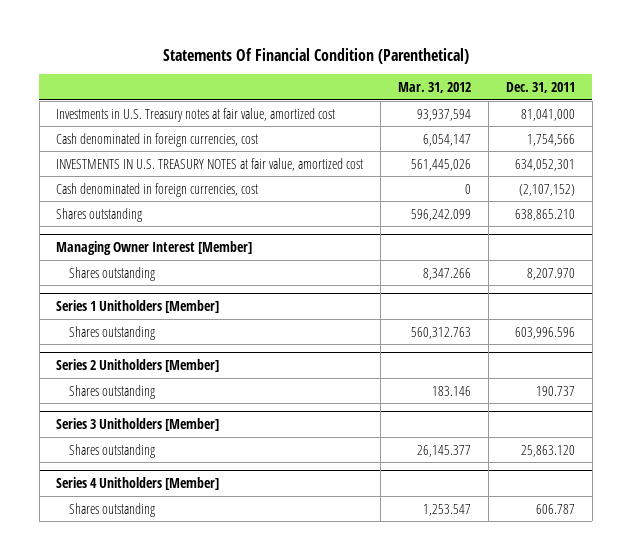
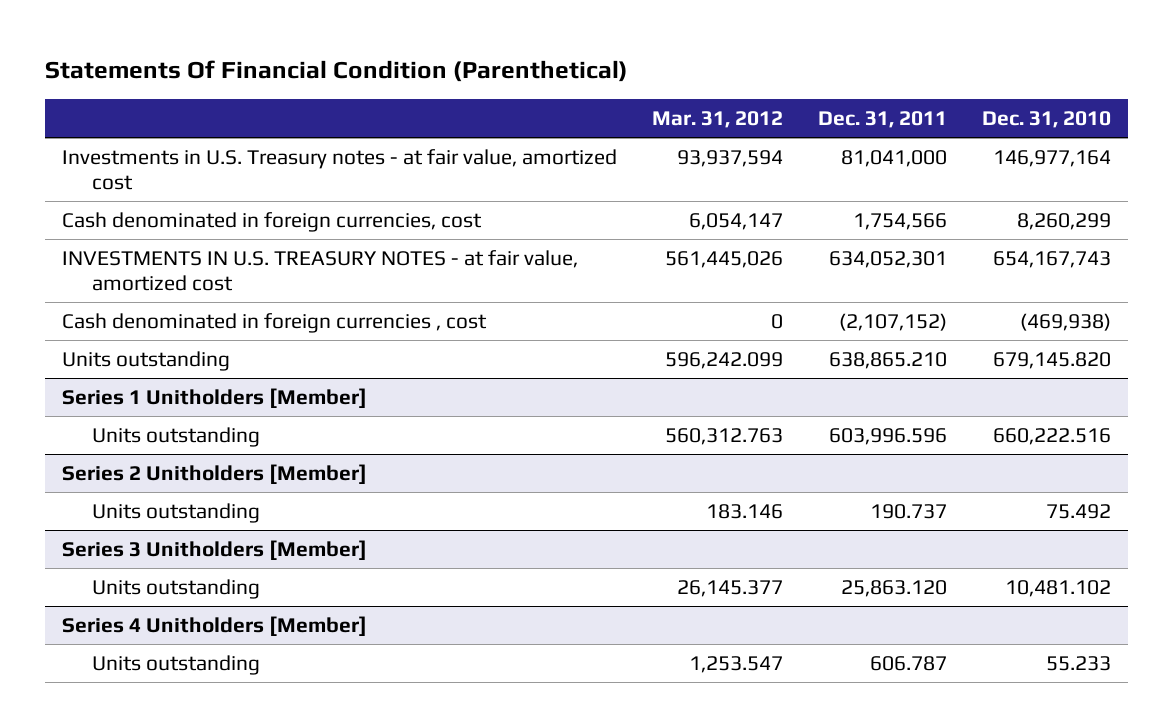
none -> [982,111,1112,129] Dec. 31, 2010
[56,107,336,122] Investments in U.S. Treasury notes at fair value, amortized cost -> [62,148,618,190] Investments in U.S. Treasury notes - at fair value, amortized cost
[56,241,253,256] Managing Owner Interest [Member] -> none
[69,266,156,281] Shares outstanding -> none
[56,157,364,171] INVESTMENTS IN U.S. TREASURY NOTES at fair value, amortized cost -> [62,249,579,291] INVESTMENTS IN U.S. TREASURY NOTES - at fair value, amortized cost
[56,182,259,197] Cash denominated in foreign currencies, cost -> [62,312,488,333] Cash denominated in foreign currencies , cost
[56,207,143,222] Shares outstanding -> [62,350,231,371] Units outstanding
[69,325,156,340] Shares outstanding -> [91,426,260,447] Units outstanding
[69,384,156,399] Shares outstanding -> [91,502,260,523] Units outstanding
[69,443,156,458] Shares outstanding -> [91,578,260,599] Units outstanding
[69,502,156,517] Shares outstanding -> [91,654,260,675] Units outstanding

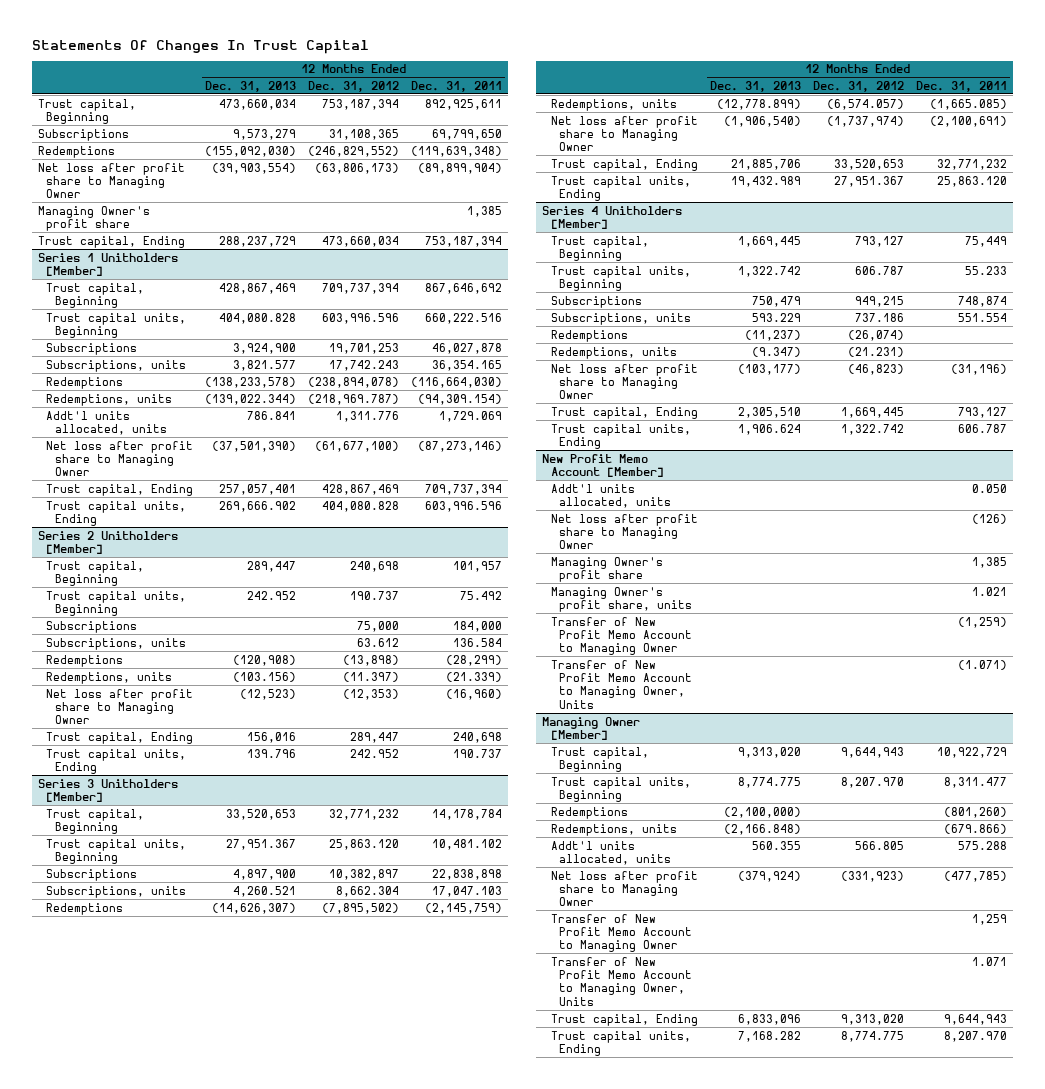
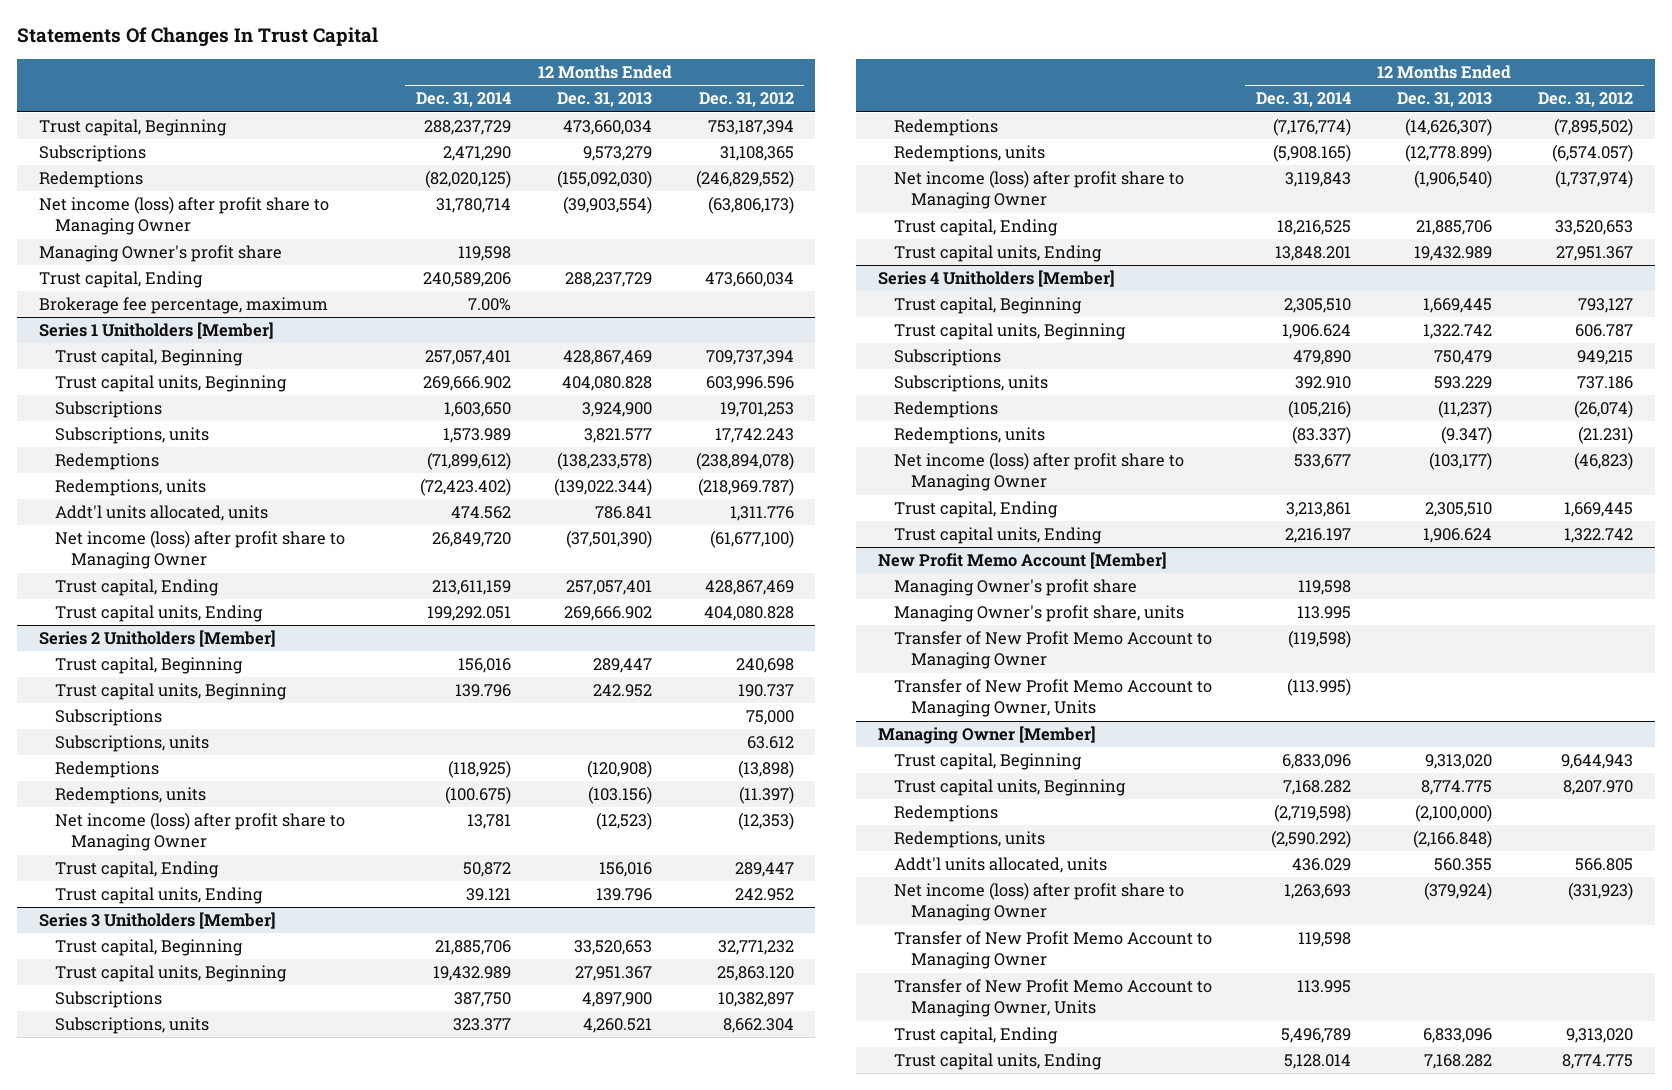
[411,80,503,92] Dec. 31, 2011 -> none
none -> [416,92,512,108] Dec. 31, 2014
[38,162,186,199] Net loss after profit share to Managing Owner -> [38,196,329,236] Net income (loss) after profit share to Managing Owner
none -> [38,297,328,315] Brokerage fee percentage, maximum
[46,440,194,477] Net loss after profit share to Managing Owner -> [54,530,345,570] Net income (loss) after profit share to Managing Owner
[46,688,194,725] Net loss after profit share to Managing Owner -> [54,812,345,852] Net income (loss) after profit share to Managing Owner
[550,115,698,152] Net loss after profit share to Managing Owner -> [894,170,1185,210] Net income (loss) after profit share to Managing Owner
[550,363,698,400] Net loss after profit share to Managing Owner -> [894,452,1185,492] Net income (loss) after profit share to Managing Owner
[550,483,671,508] Addt'l units allocated, units -> none
[550,513,698,550] Net loss after profit share to Managing Owner -> none
[550,870,698,907] Net loss after profit share to Managing Owner -> [894,882,1185,922] Net income (loss) after profit share to Managing Owner

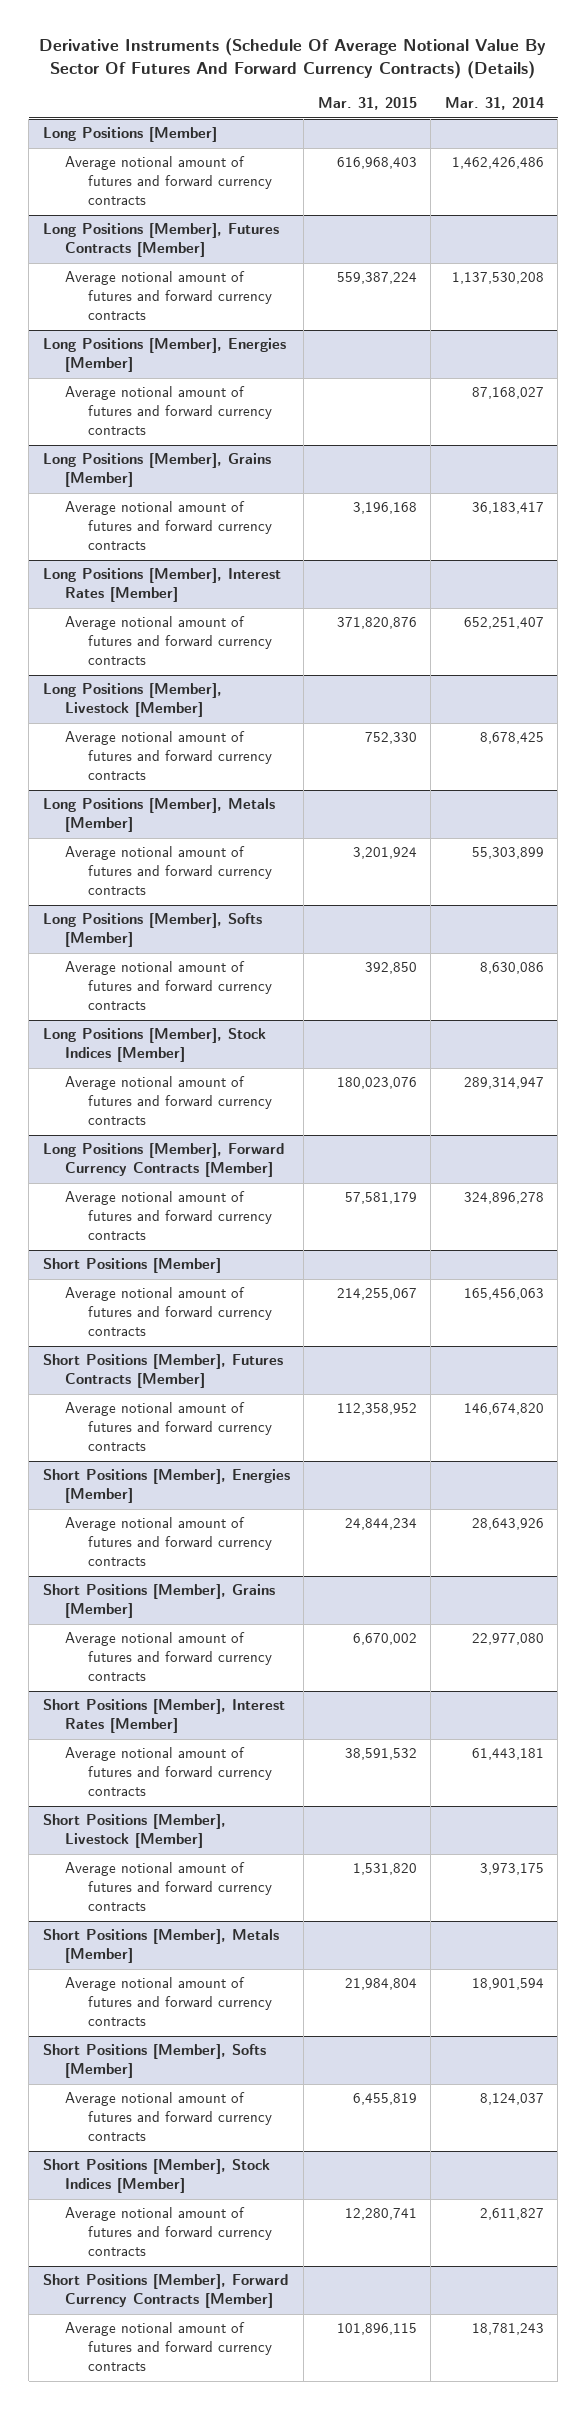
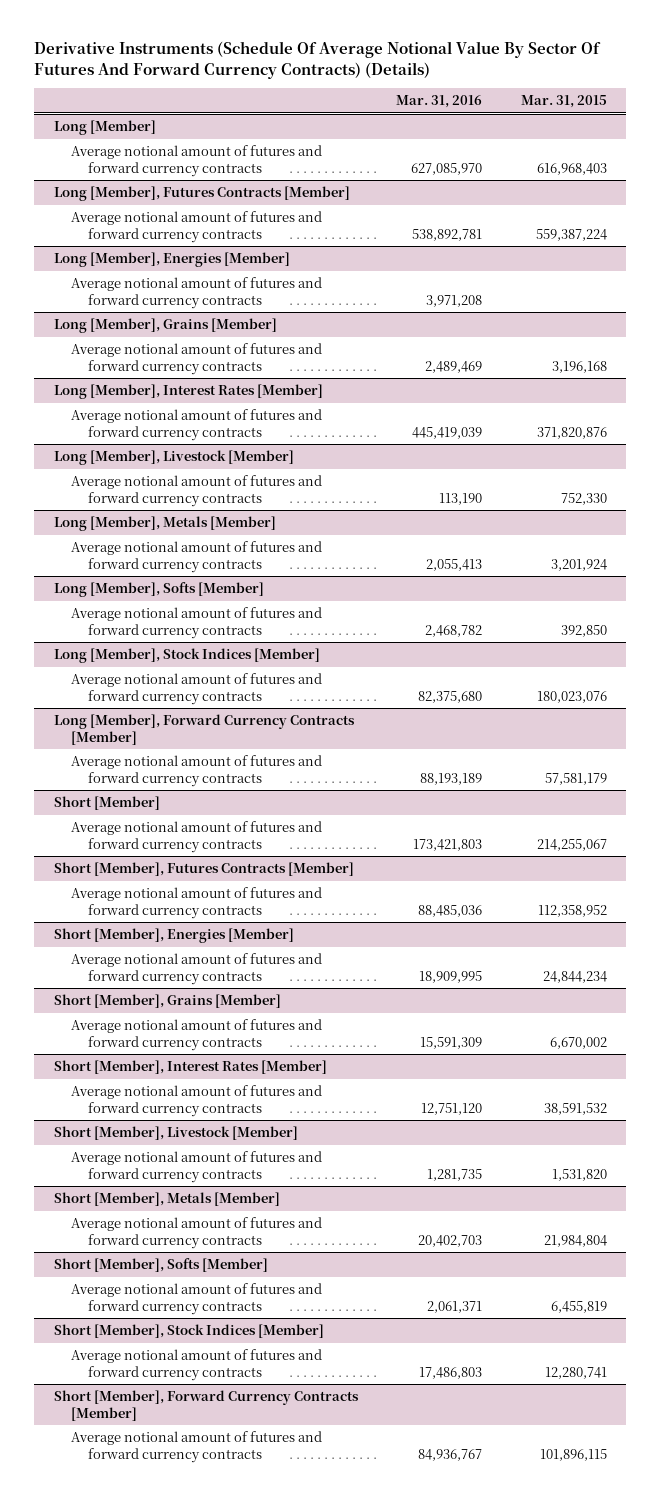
[444,97,544,111] Mar. 31, 2014 -> none
none -> [396,94,483,108] Mar. 31, 2016
[42,127,217,143] Long Positions [Member] -> [53,120,156,136] Long [Member]
[42,223,279,258] Long Positions [Member], Futures Contracts [Member] -> [53,186,350,202] Long [Member], Futures Contracts [Member]
[42,338,286,373] Long Positions [Member], Energies [Member] -> [53,252,290,268] Long [Member], Energies [Member]
[42,453,271,488] Long Positions [Member], Grains [Member] -> [53,318,277,334] Long [Member], Grains [Member]
[42,568,281,603] Long Positions [Member], Interest Rates [Member] -> [53,384,323,400] Long [Member], Interest Rates [Member]
[42,683,222,718] Long Positions [Member], Livestock [Member] -> [53,450,294,466] Long [Member], Livestock [Member]
[42,798,275,833] Long Positions [Member], Metals [Member] -> [53,516,276,532] Long [Member], Metals [Member]
[42,913,262,948] Long Positions [Member], Softs [Member] -> [53,582,264,598] Long [Member], Softs [Member]
[42,1028,266,1063] Long Positions [Member], Stock Indices [Member] -> [53,648,320,664] Long [Member], Stock Indices [Member]
[42,1143,284,1178] Long Positions [Member], Forward Currency Contracts [Member] -> [53,714,355,745] Long [Member], Forward Currency Contracts [Member]
[42,1258,221,1274] Short Positions [Member] -> [53,796,160,811] Short [Member]
[42,1354,283,1389] Short Positions [Member], Futures Contracts [Member] -> [53,862,354,877] Short [Member], Futures Contracts [Member]
[42,1469,290,1504] Short Positions [Member], Energies [Member] -> [53,928,294,944] Short [Member], Energies [Member]
[42,1584,275,1619] Short Positions [Member], Grains [Member] -> [53,994,281,1009] Short [Member], Grains [Member]
[42,1699,285,1734] Short Positions [Member], Interest Rates [Member] -> [53,1060,327,1075] Short [Member], Interest Rates [Member]
[42,1814,226,1849] Short Positions [Member], Livestock [Member] -> [53,1126,298,1141] Short [Member], Livestock [Member]
[42,1929,279,1964] Short Positions [Member], Metals [Member] -> [53,1192,280,1207] Short [Member], Metals [Member]
[42,2044,266,2079] Short Positions [Member], Softs [Member] -> [53,1258,268,1273] Short [Member], Softs [Member]
[42,2159,270,2194] Short Positions [Member], Stock Indices [Member] -> [53,1324,324,1339] Short [Member], Stock Indices [Member]
[42,2274,288,2309] Short Positions [Member], Forward Currency Contracts [Member] -> [53,1390,359,1421] Short [Member], Forward Currency Contracts [Member]

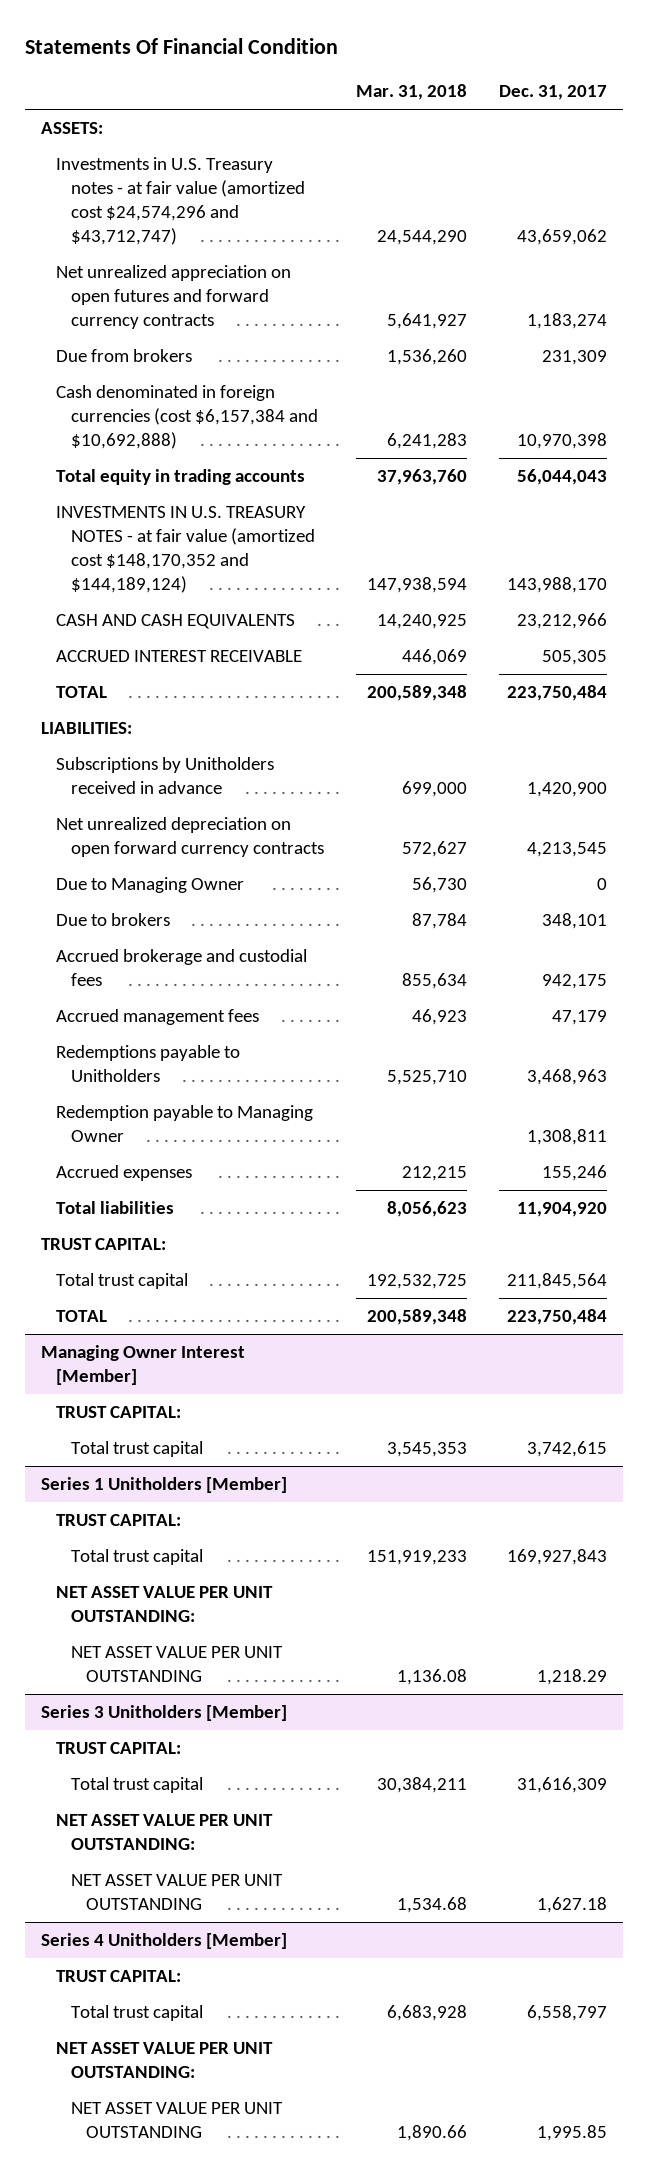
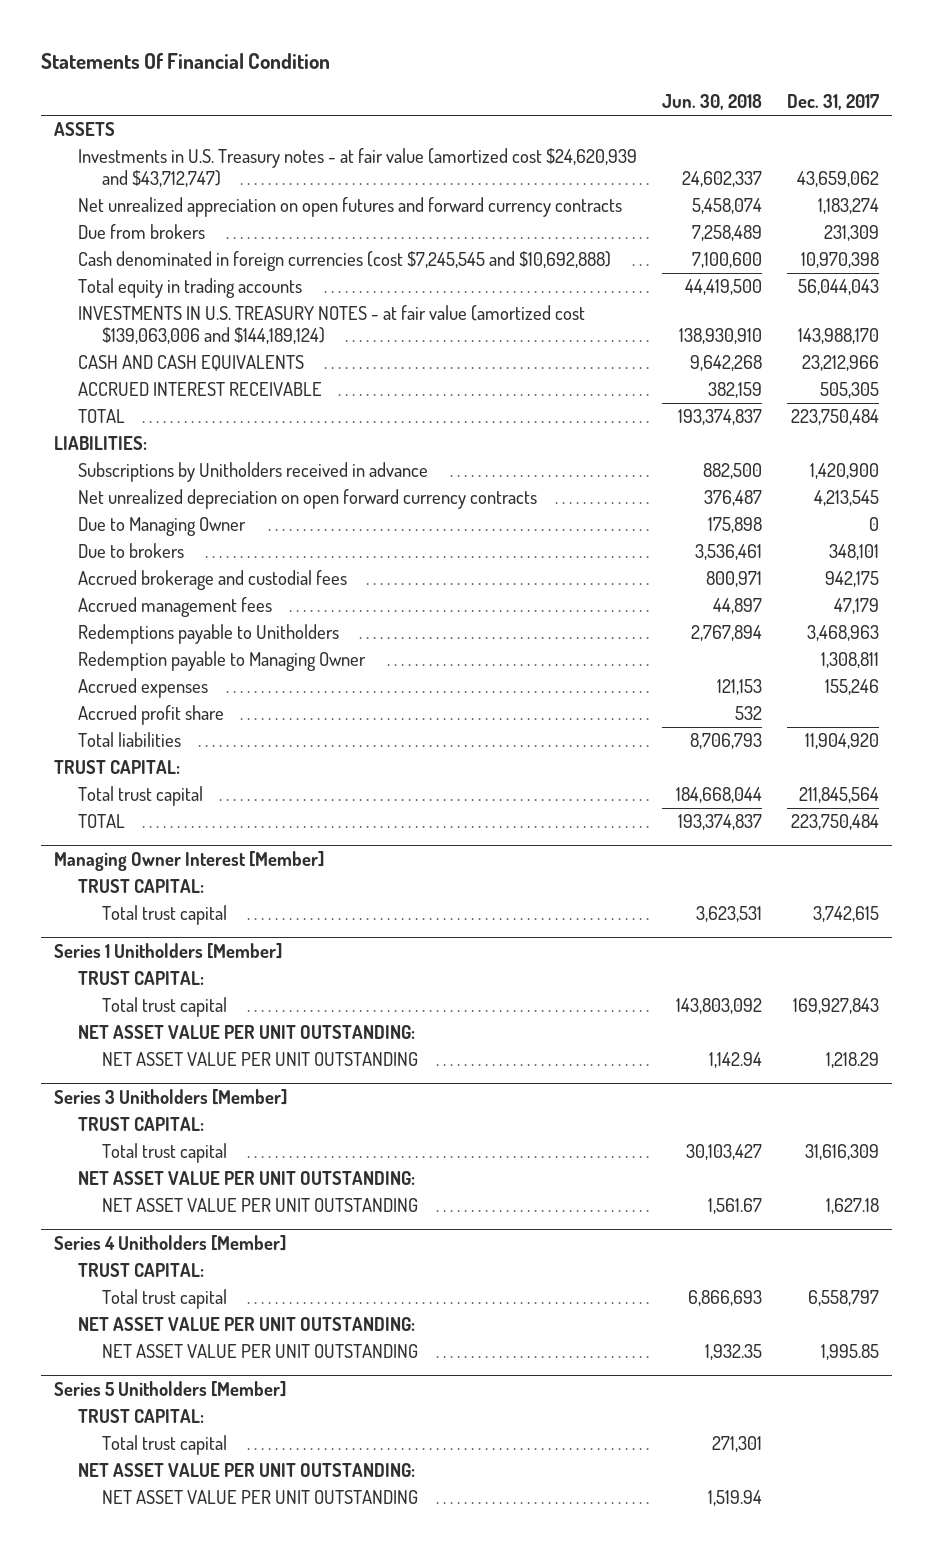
[355,84,467,101] Mar. 31, 2018 -> none
none -> [661,94,762,111] Jun. 30, 2018
[40,122,103,135] ASSETS: -> [53,122,115,137] ASSETS
[56,157,306,245] Investments in U.S. Treasury notes - at fair value (amortized cost $24,574,296 and $43,712,747) -> [77,148,637,187] Investments in U.S. Treasury notes - at fair value (amortized cost $24,620,939 and $43,712,747)
[56,385,319,450] Cash denominated in foreign currencies (cost $6,157,384 and $10,692,888) -> [77,251,611,272] Cash denominated in foreign currencies (cost $7,245,545 and $10,692,888)
[56,506,316,593] INVESTMENTS IN U.S. TREASURY NOTES - at fair value (amortized cost $148,170,352 and $144,189,124) -> [77,305,585,344] INVESTMENTS IN U.S. TREASURY NOTES - at fair value (amortized cost $139,063,006 and $144,189,124)
none -> [77,705,224,726] Accrued profit share
none -> [53,1381,286,1398] Series 5 Unitholders [Member]
none -> [77,1409,204,1424] TRUST CAPITAL:
none -> [101,1435,227,1456] Total trust capital
none -> [77,1463,415,1478] NET ASSET VALUE PER UNIT OUTSTANDING:
none -> [101,1490,418,1505] NET ASSET VALUE PER UNIT OUTSTANDING

